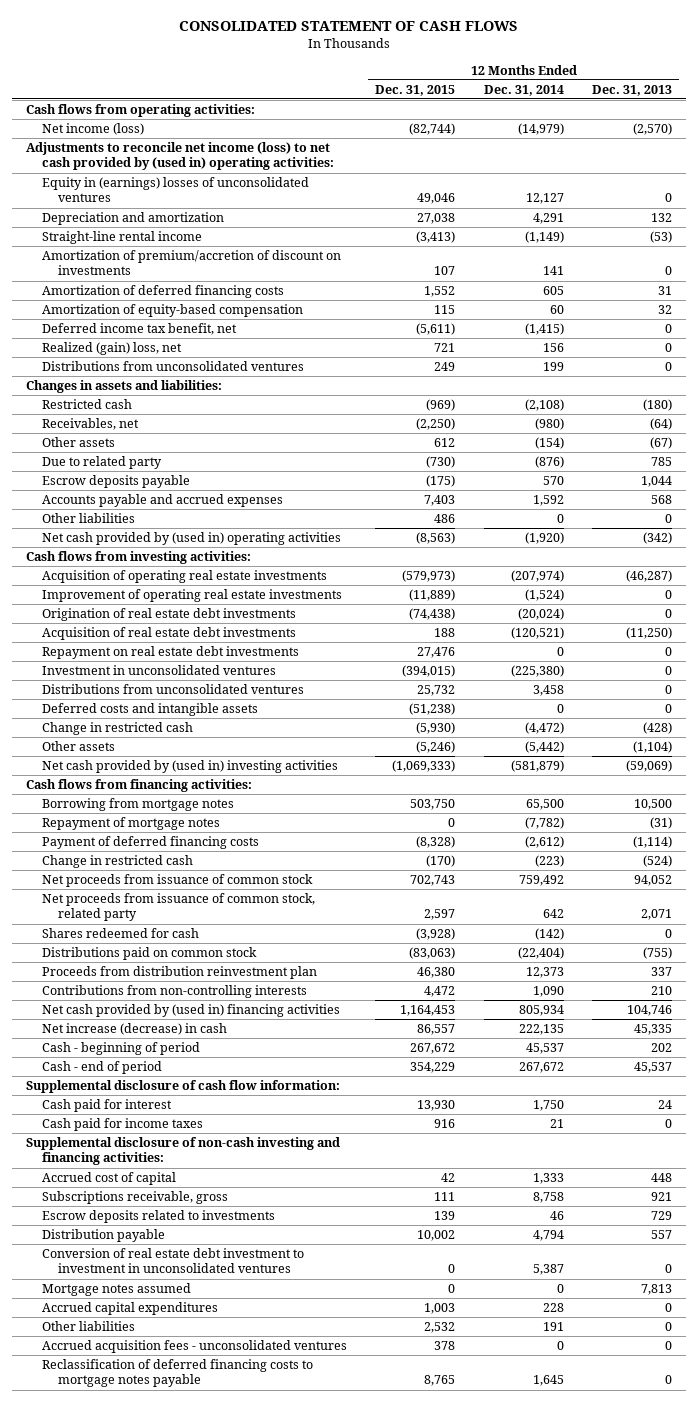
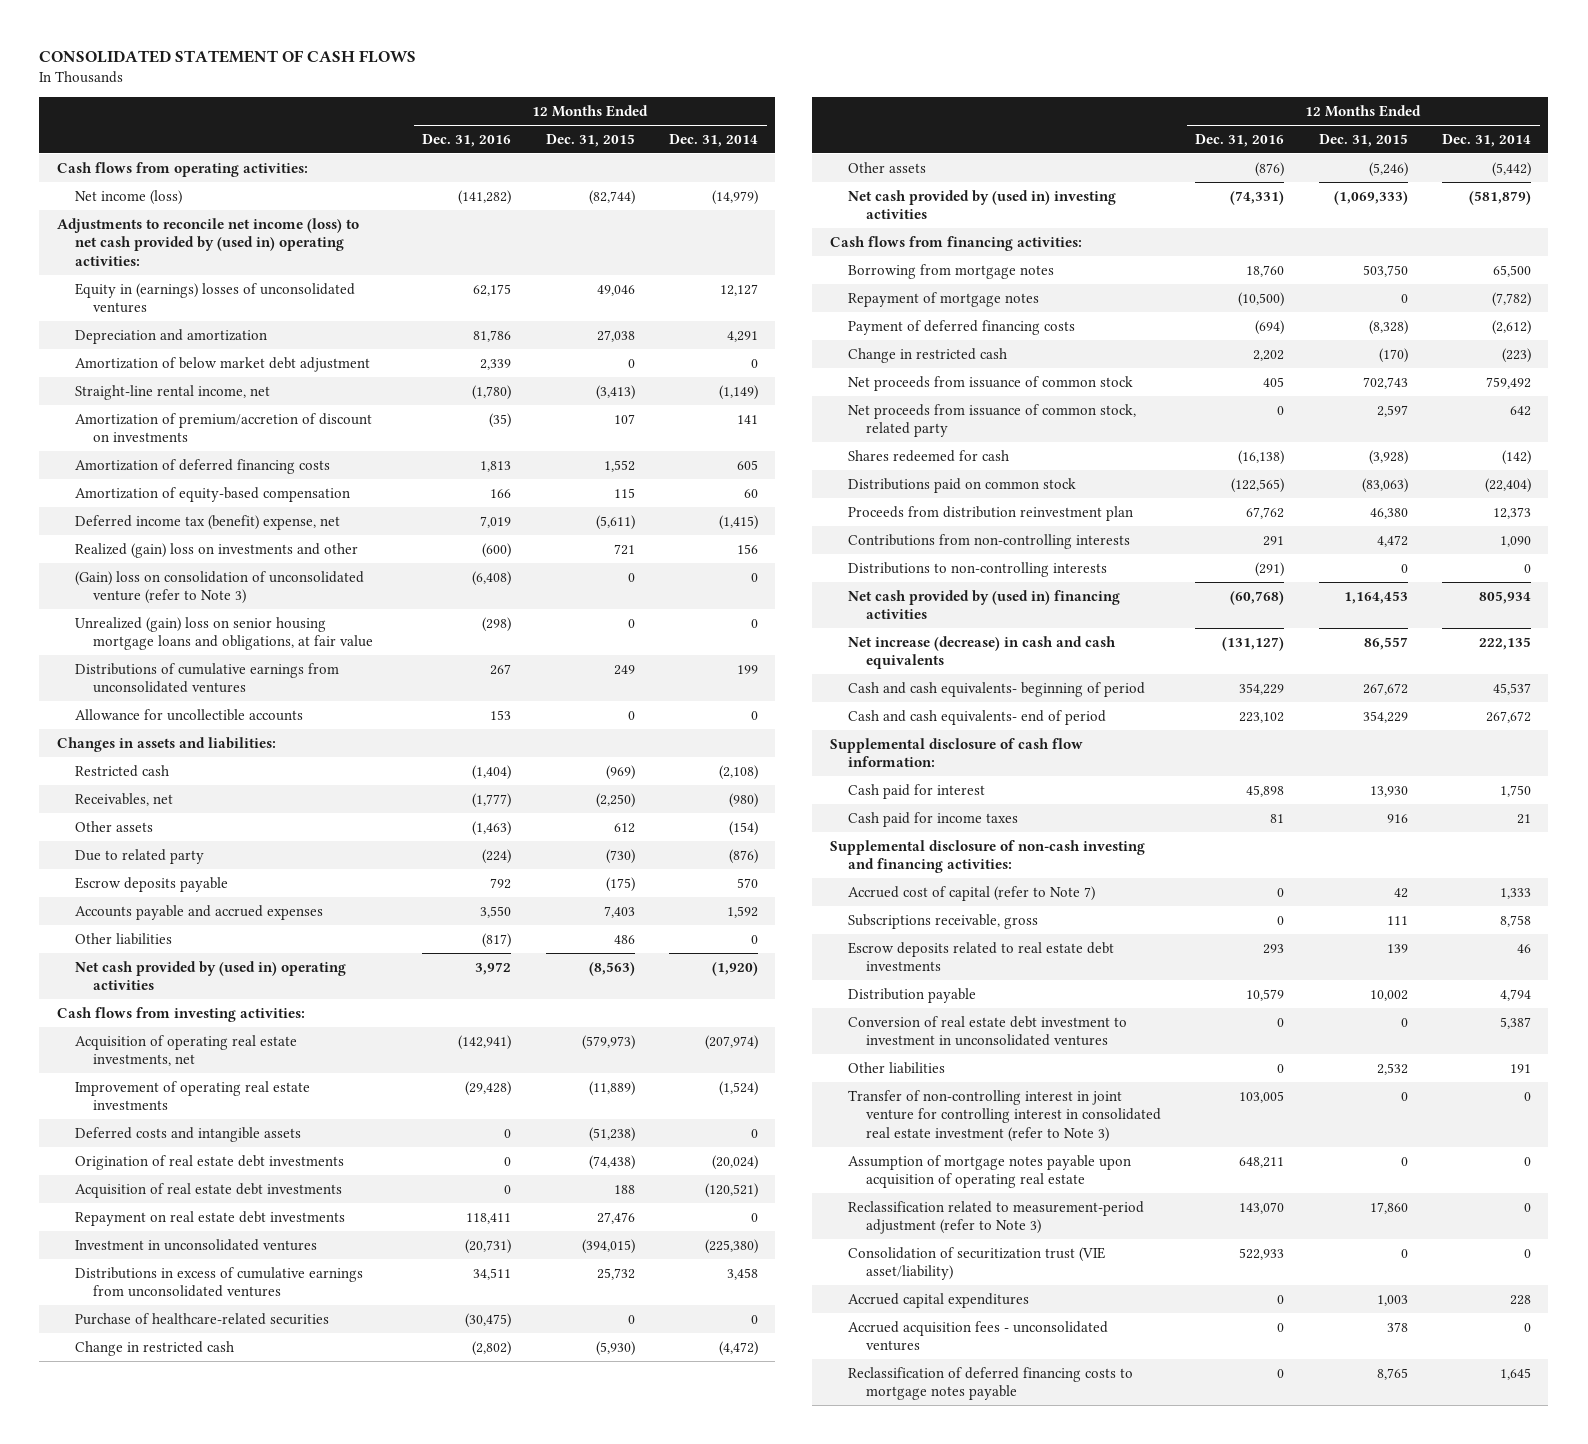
[592,84,673,96] Dec. 31, 2013 -> none
none -> [422,133,512,147] Dec. 31, 2016
none -> [74,356,370,372] Amortization of below market debt adjustment
[41,231,202,245] Straight-line rental income -> [74,384,270,400] Straight-line rental income, net
[41,323,237,336] Deferred income tax benefit, net -> [74,514,340,530] Deferred income tax (benefit) expense, net
[41,342,182,356] Realized (gain) loss, net -> [74,542,358,558] Realized (gain) loss on investments and other
none -> [74,570,364,605] (Gain) loss on consolidation of unconsolidated venture (refer to Note 3)
none -> [74,616,374,651] Unrealized (gain) loss on senior housing mortgage loans and obligations, at fair value
[41,361,304,372] Distributions from unconsolidated ventures -> [74,662,339,694] Distributions of cumulative earnings from unconsolidated ventures
none -> [74,708,303,721] Allowance for uncollectible accounts
[41,570,327,584] Acquisition of operating real estate investments -> [74,1034,297,1067] Acquisition of operating real estate investments, net
[41,703,258,717] Deferred costs and intangible assets -> [74,1126,301,1142] Deferred costs and intangible assets
[41,684,304,695] Distributions from unconsolidated ventures -> [74,1266,363,1298] Distributions in excess of cumulative earnings from unconsolidated ventures
none -> [74,1312,329,1325] Purchase of healthcare-related securities
none -> [847,561,1107,577] Distributions to non-controlling interests
[41,1023,227,1036] Net increase (decrease) in cash -> [847,635,1116,670] Net increase (decrease) in cash and cash equivalents
[41,1042,200,1056] Cash - beginning of period -> [847,681,1145,697] Cash and cash equivalents- beginning of period
[41,1061,162,1075] Cash - end of period -> [847,709,1106,725] Cash and cash equivalents- end of period
[41,1172,176,1186] Accrued cost of capital -> [847,885,1095,901] Accrued cost of capital (refer to Note 7)
[41,1210,275,1224] Escrow deposits related to investments -> [847,941,1114,972] Escrow deposits related to real estate debt investments
[41,1283,191,1297] Mortgage notes assumed -> none
none -> [847,1089,1162,1142] Transfer of non-controlling interest in joint venture for controlling interest in consolidated real estate investment (refer to Note 3)
none -> [847,1154,1131,1189] Assumption of mortgage notes payable upon acquisition of operating real estate
none -> [847,1200,1144,1235] Reclassification related to measurement-period adjustment (refer to Note 3)
none -> [847,1246,1105,1281] Consolidation of securitization trust (VIE asset/liability)
[41,1302,218,1316] Accrued capital expenditures -> [847,1292,1029,1308] Accrued capital expenditures

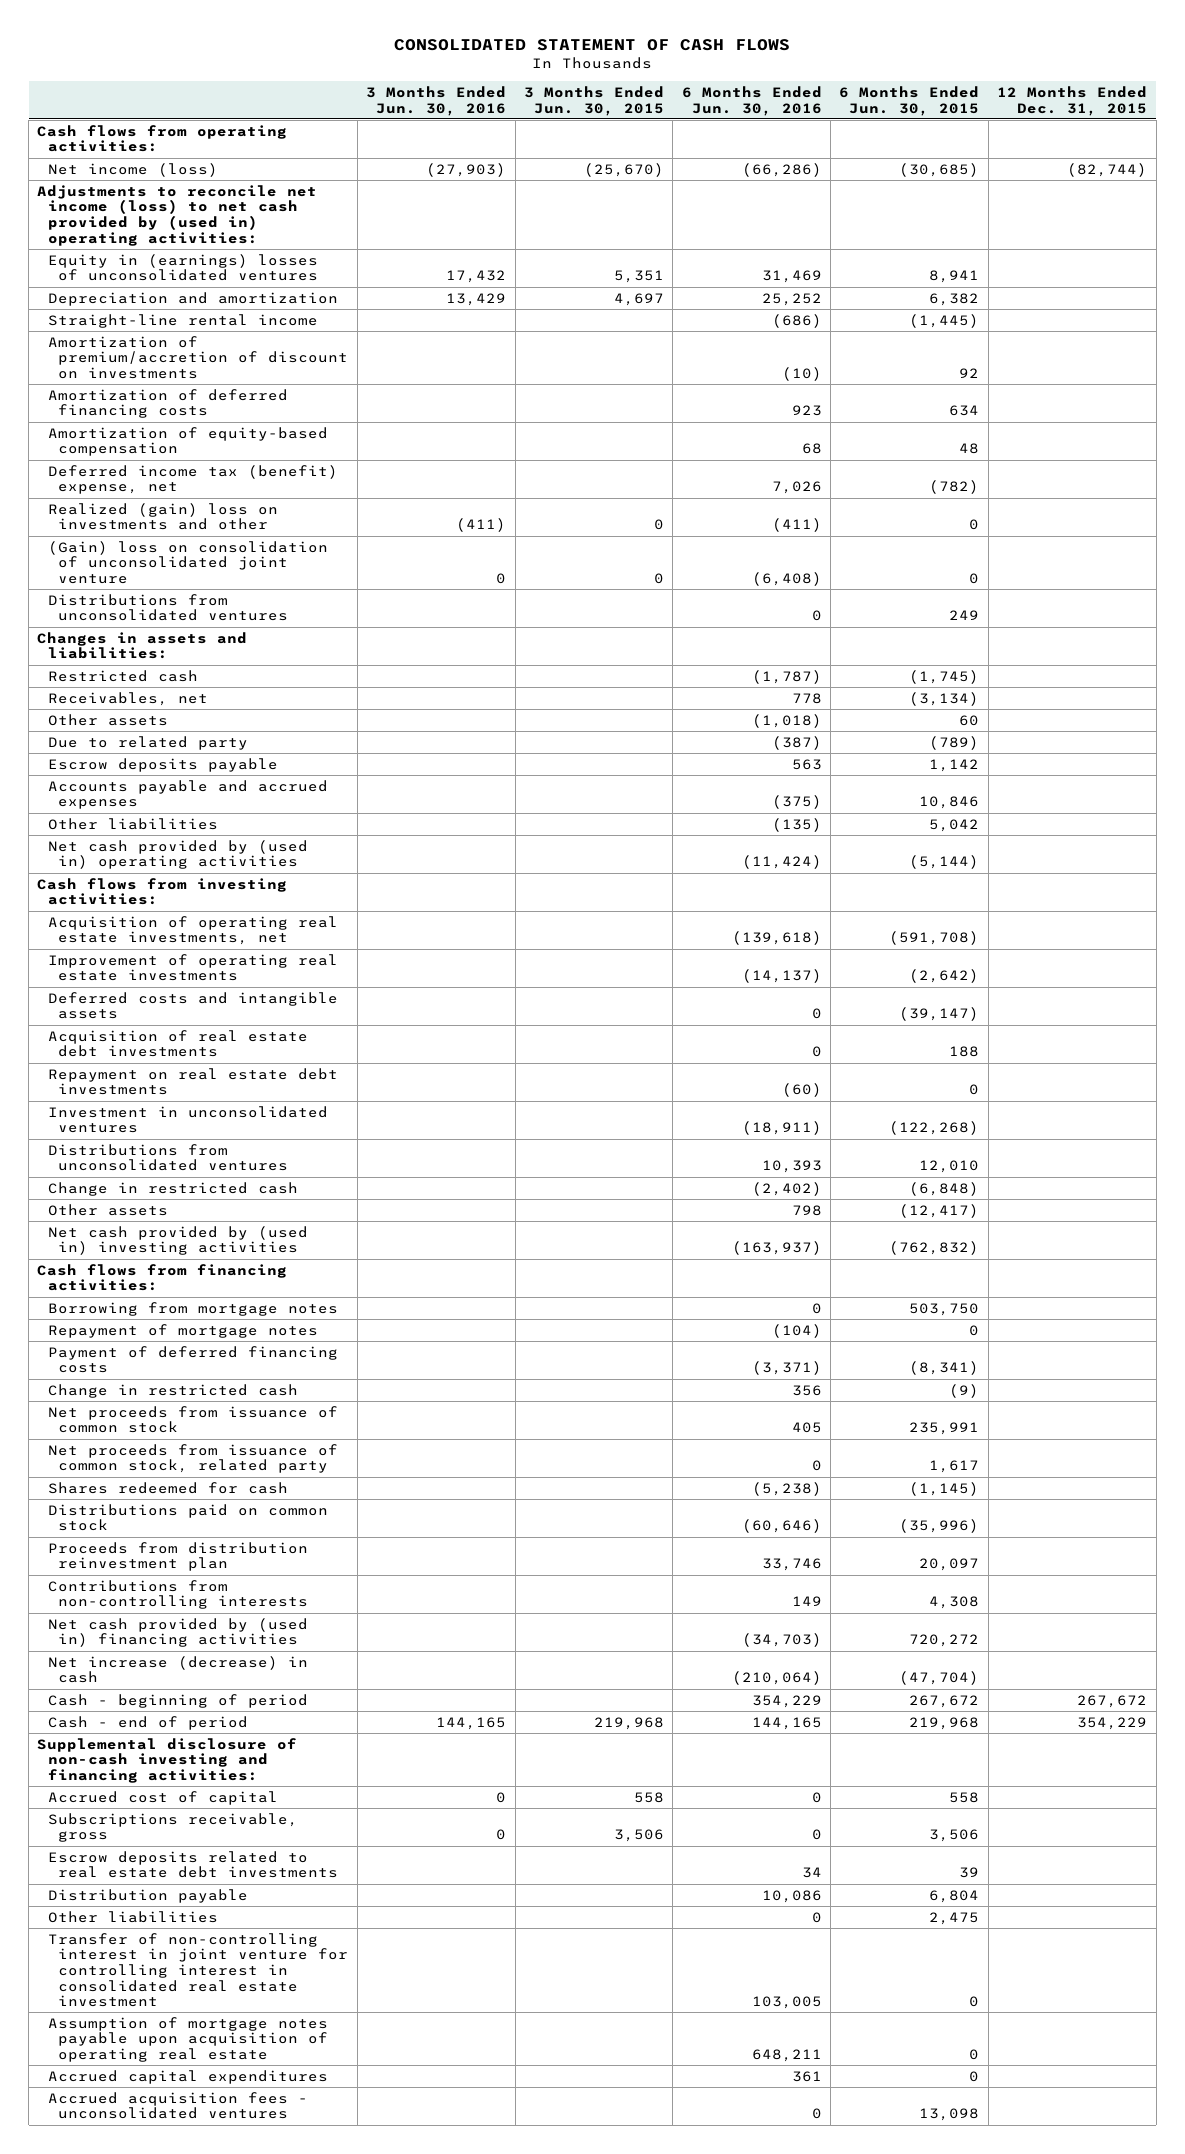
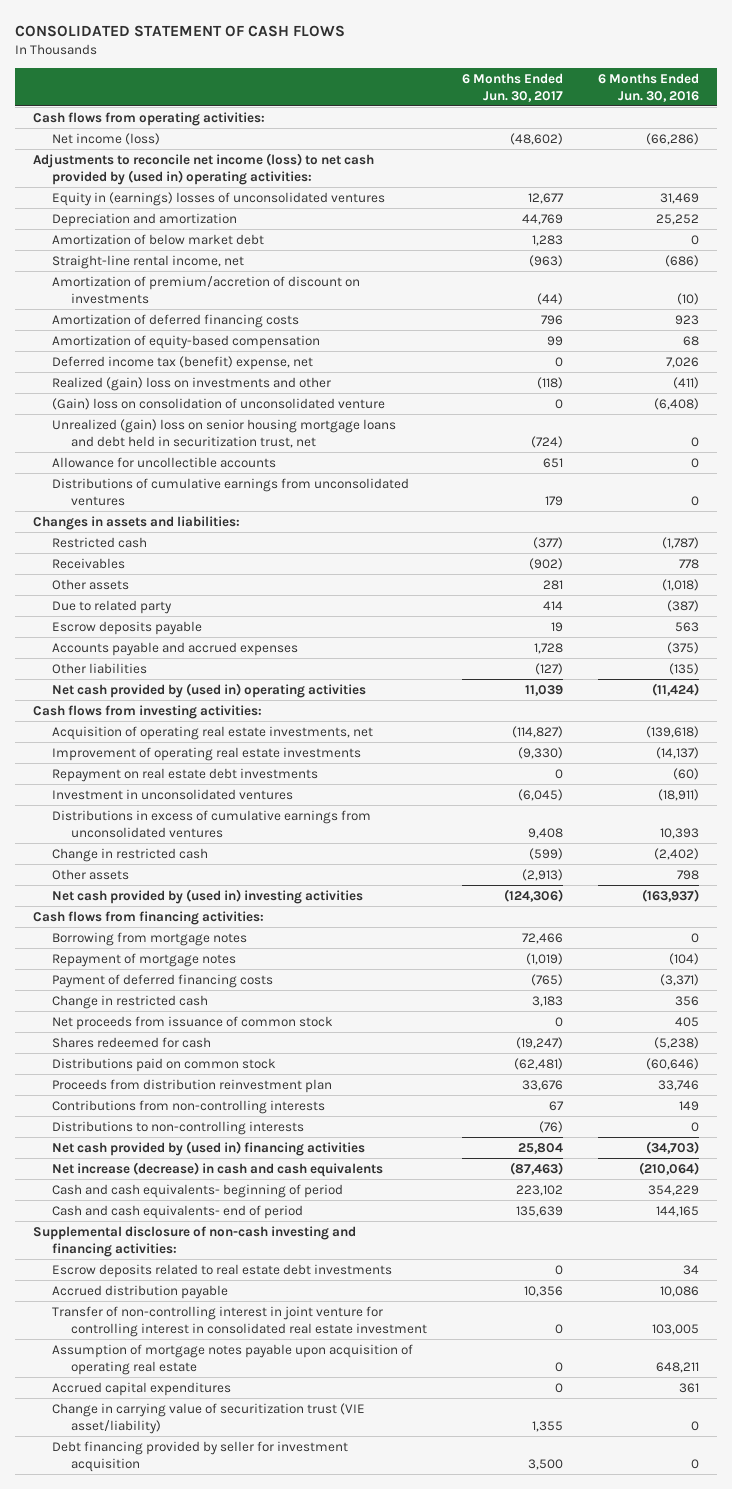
[366,86,507,116] 3 Months Ended Jun. 30, 2016 -> none
[523,86,664,116] 3 Months Ended Jun. 30, 2015 -> none
[839,86,980,116] 6 Months Ended Jun. 30, 2015 -> none
[997,86,1148,116] 12 Months Ended Dec. 31, 2015 -> none
none -> [461,72,563,102] 6 Months Ended Jun. 30, 2017
none -> [51,233,264,245] Amortization of below market debt
[47,313,318,328] Straight-line rental income -> [51,254,244,269] Straight-line rental income, net
[47,540,328,584] (Gain) loss on consolidation of unconsolidated joint venture -> [51,397,385,410] (Gain) loss on consolidation of unconsolidated venture
none -> [51,418,396,448] Unrealized (gain) loss on senior housing mortgage loans and debt held in securitization trust, net
none -> [51,456,276,468] Allowance for uncollectible accounts
[47,593,289,622] Distributions from unconsolidated ventures -> [51,477,409,506] Distributions of cumulative earnings from unconsolidated ventures
[47,691,208,706] Receivables, net -> [51,557,125,569] Receivables
[47,991,338,1020] Deferred costs and intangible assets -> none
[47,1029,308,1058] Acquisition of real estate debt investments -> none
[47,1143,289,1172] Distributions from unconsolidated ventures -> [51,809,371,838] Distributions in excess of cumulative earnings from unconsolidated ventures
[47,1443,338,1474] Net proceeds from issuance of common stock, related party -> none
none -> [51,1120,304,1135] Distributions to non-controlling interests
[47,1655,308,1684] Net increase (decrease) in cash -> [51,1161,383,1177] Net increase (decrease) in cash and cash equivalents
[47,1693,308,1708] Cash - beginning of period -> [51,1183,343,1198] Cash and cash equivalents- beginning of period
[47,1715,248,1730] Cash - end of period -> [51,1204,303,1219] Cash and cash equivalents- end of period
[47,1790,278,1805] Accrued cost of capital -> none
[47,1812,298,1843] Subscriptions receivable, gross -> none
[47,1910,218,1923] Other liabilities -> none
[47,1888,248,1903] Distribution payable -> [51,1284,228,1299] Accrued distribution payable
[47,2091,308,2120] Accrued acquisition fees - unconsolidated ventures -> none
none -> [51,1402,365,1434] Change in carrying value of securitization trust (VIE asset/liability)
none -> [51,1440,348,1472] Debt financing provided by seller for investment acquisition

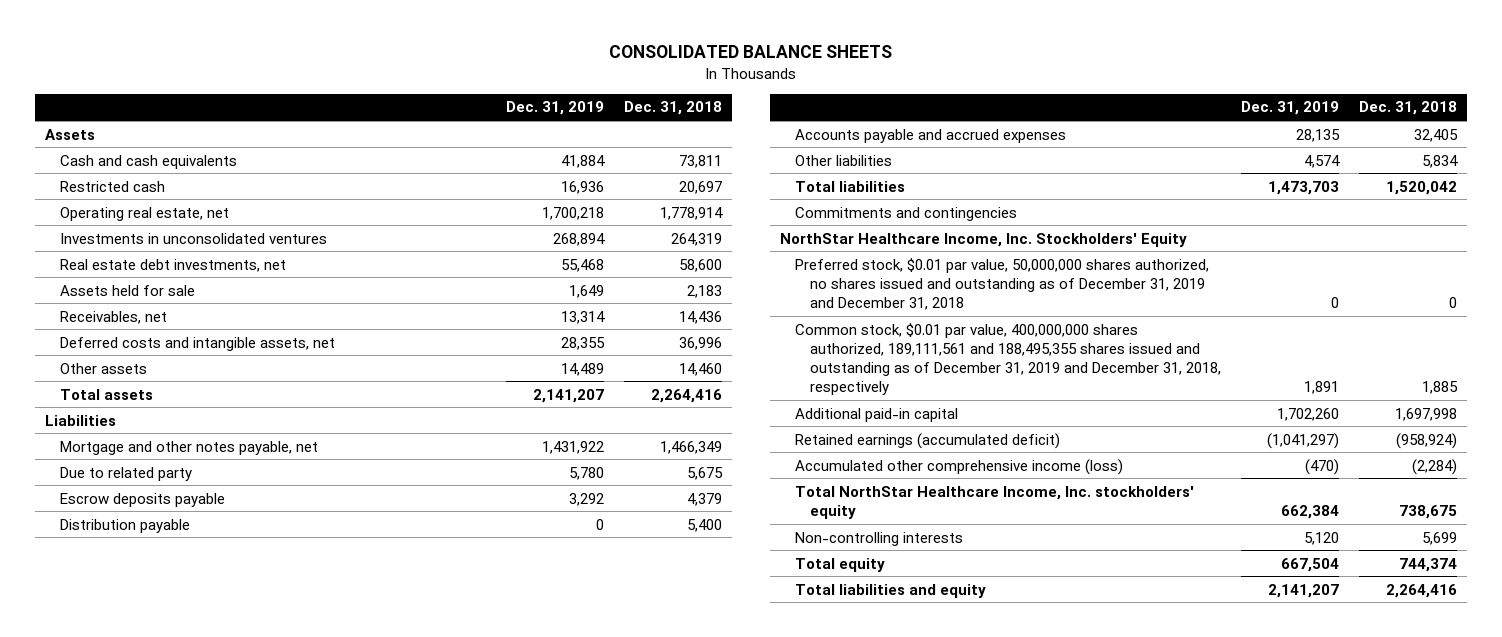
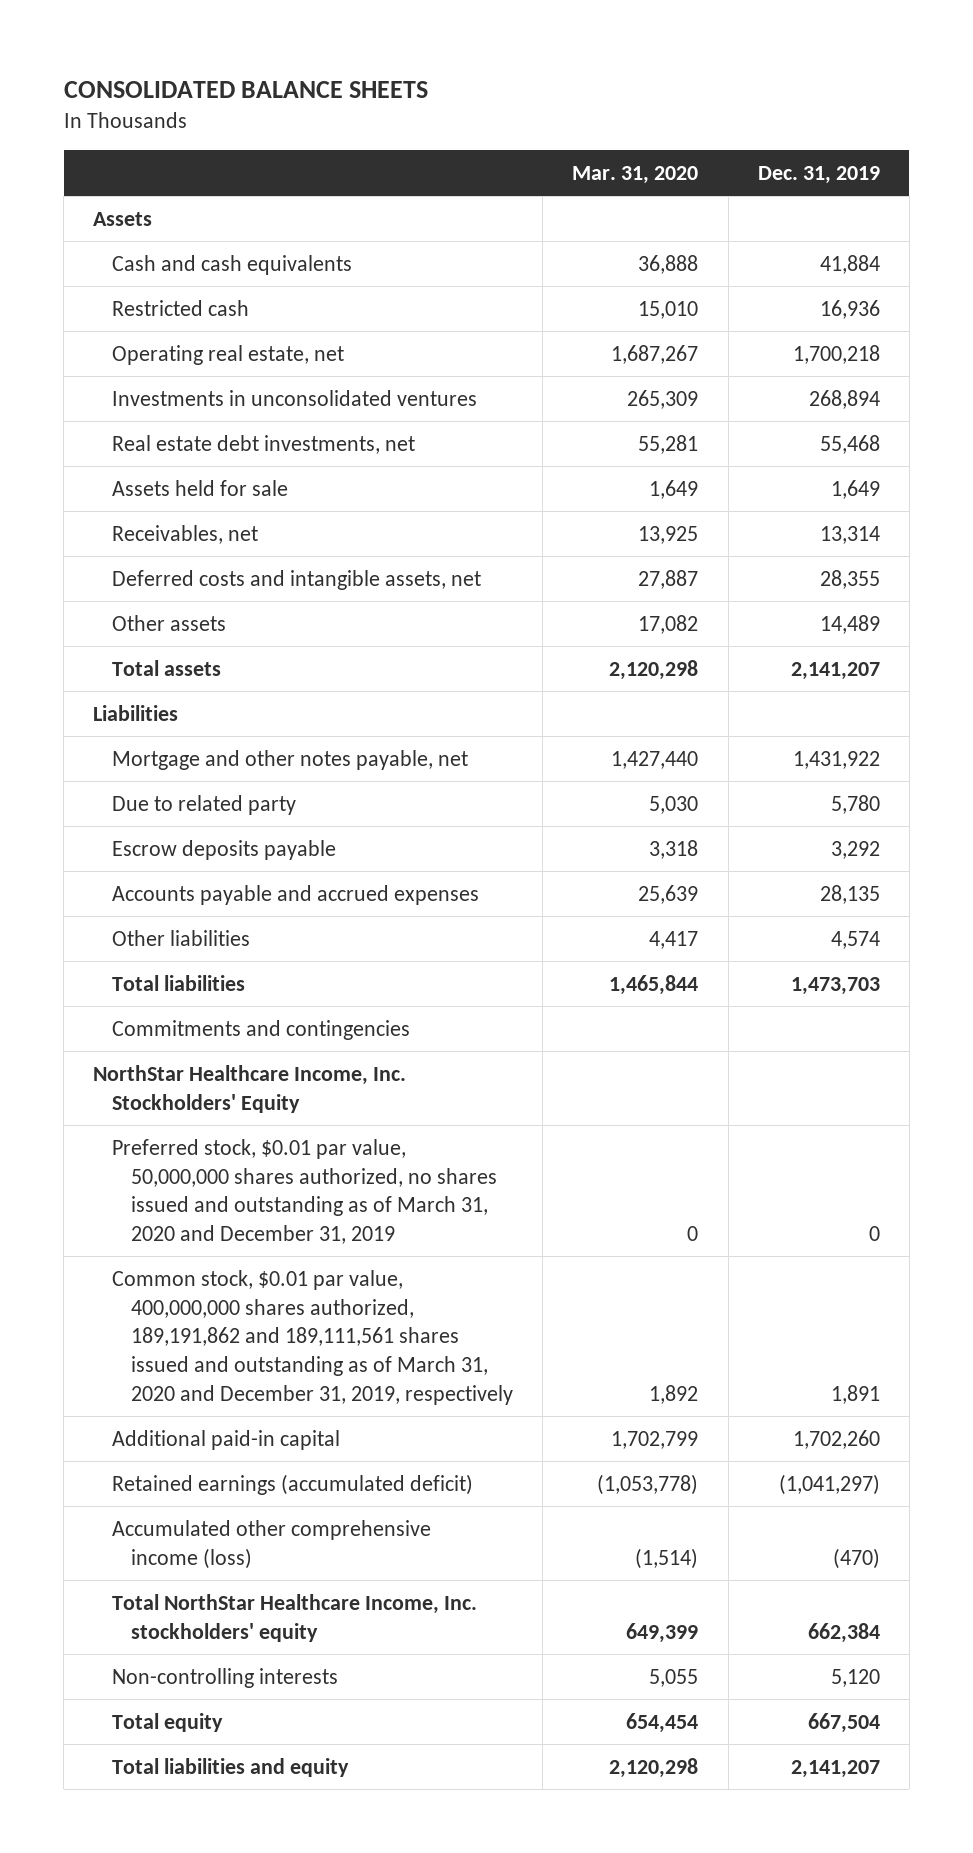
[623,101,722,116] Dec. 31, 2018 -> none
none -> [572,165,699,184] Mar. 31, 2020
[59,518,190,533] Distribution payable -> none
[794,257,1209,311] Preferred stock, $0.01 par value, 50,000,000 shares authorized, no shares issued and outstanding as of December 31, 2019 and December 31, 2018 -> [112,1138,498,1244] Preferred stock, $0.01 par value, 50,000,000 shares authorized, no shares issued and outstanding as of March 31, 2020 and December 31, 2019
[794,322,1222,396] Common stock, $0.01 par value, 400,000,000 shares authorized, 189,111,561 and 188,495,355 shares issued and outstanding as of December 31, 2019 and December 31, 2018, respectively -> [112,1269,514,1405] Common stock, $0.01 par value, 400,000,000 shares authorized, 189,191,862 and 189,111,561 shares issued and outstanding as of March 31, 2020 and December 31, 2019, respectively

